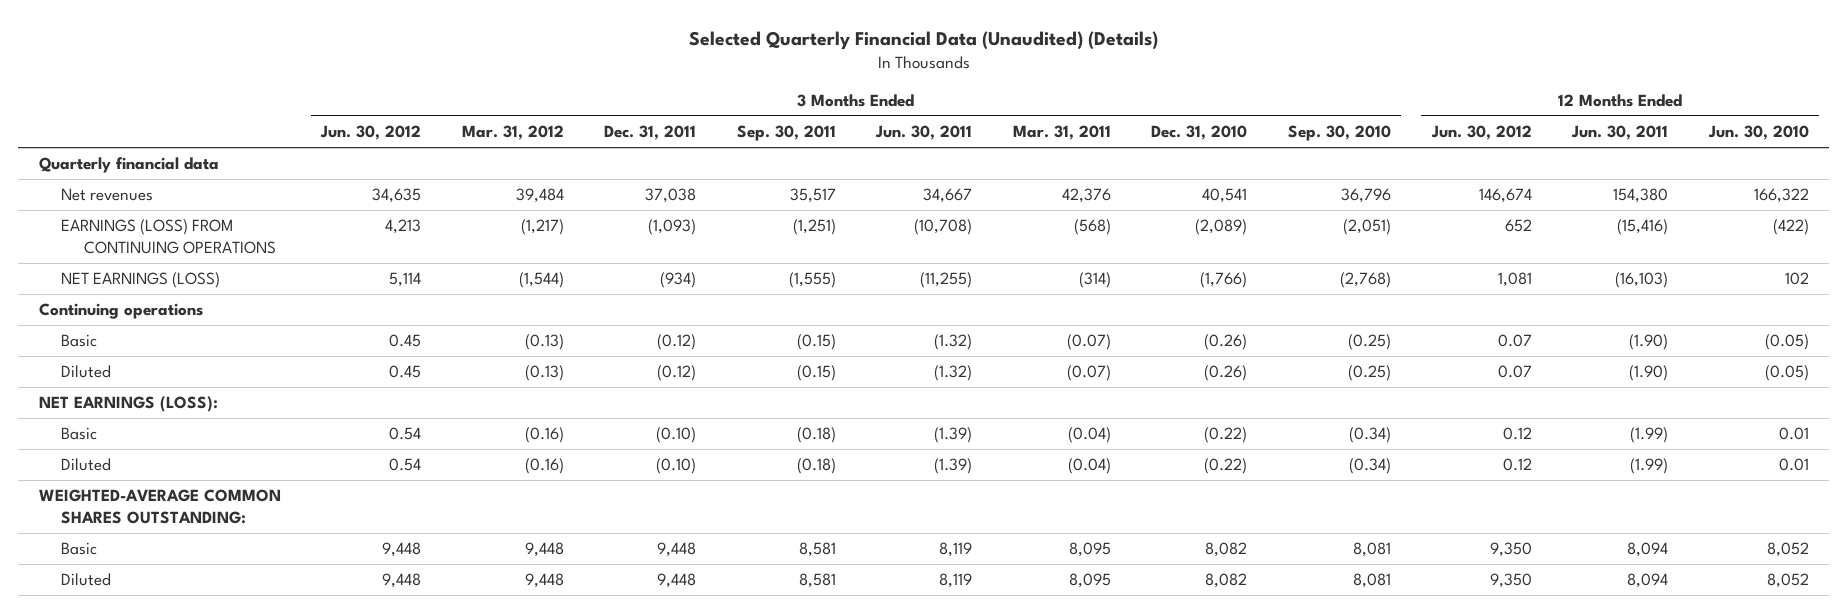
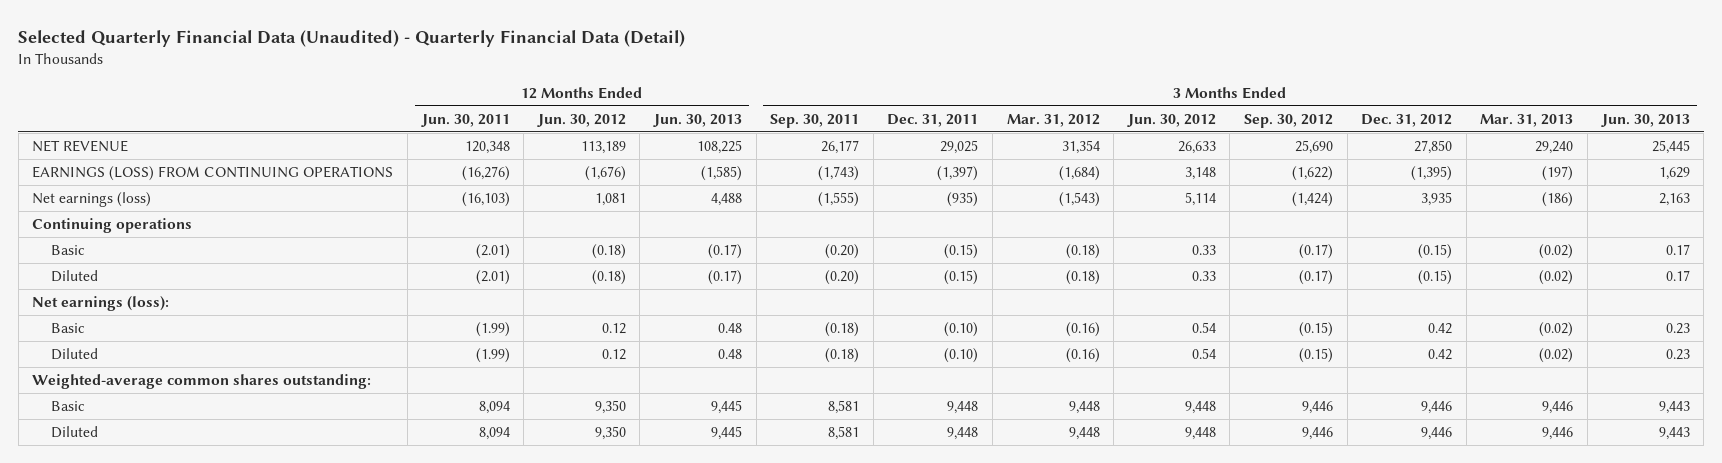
[688,30,1158,50] Selected Quarterly Financial Data (Unaudited) (Details) -> [18,29,686,47] Selected Quarterly Financial Data (Unaudited) - Quarterly Financial Data (Detail)
[875,125,973,141] Jun. 30, 2011 -> none
[1012,125,1111,141] Mar. 31, 2011 -> none
[1151,125,1248,141] Dec. 31, 2010 -> none
[1288,125,1392,142] Sep. 30, 2010 -> none
[1707,125,1809,141] Jun. 30, 2010 -> none
none -> [653,113,743,127] Jun. 30, 2013
none -> [1243,113,1333,128] Sep. 30, 2012
none -> [1361,113,1453,127] Dec. 31, 2012
none -> [1480,113,1574,127] Mar. 31, 2013
none -> [1600,113,1690,127] Jun. 30, 2013
[38,157,219,174] Quarterly financial data -> none
[61,188,154,202] Net revenues -> [32,140,129,153] NET REVENUE
[372,188,422,204] 34,635 -> [1177,141,1216,155] 26,633
[515,188,564,204] 39,484 -> [1061,140,1100,155] 31,354
[645,188,697,204] 37,038 -> [940,140,979,155] 29,025
[789,188,836,204] 35,517 -> [821,140,860,155] 26,177
[1478,188,1532,204] 146,674 -> [580,141,626,155] 113,189
[1613,188,1669,204] 154,380 -> [464,141,510,155] 120,348
[385,219,422,235] 4,213 -> [1184,167,1216,181] 3,148
[520,219,564,236] (1,217) -> [1058,166,1100,182] (1,684)
[648,219,697,236] (1,093) -> [937,166,979,182] (1,397)
[792,219,836,236] (1,251) -> [818,166,860,182] (1,743)
[1504,219,1532,233] 652 -> [584,166,626,182] (1,676)
[1617,219,1669,236] (15,416) -> [461,166,510,182] (16,276)
[61,272,221,289] NET EARNINGS (LOSS) -> [32,192,152,208] Net earnings (loss)
[518,272,564,289] (1,544) -> [1058,192,1100,208] (1,543)
[660,272,697,289] (934) -> [947,192,979,208] (935)
[389,334,422,348] 0.45 -> [1191,245,1216,256] 0.33
[524,334,564,351] (0.13) -> [1065,244,1100,260] (0.18)
[657,334,697,351] (0.12) -> [944,244,979,260] (0.15)
[796,334,836,351] (0.15) -> [825,244,860,260] (0.20)
[1497,334,1532,348] 0.07 -> [591,244,626,260] (0.18)
[1629,334,1669,351] (1.90) -> [475,244,510,260] (2.01)
[389,365,422,379] 0.45 -> [1191,271,1216,282] 0.33
[524,365,564,382] (0.13) -> [1065,270,1100,286] (0.18)
[657,365,697,382] (0.12) -> [944,270,979,286] (0.15)
[796,365,836,382] (0.15) -> [825,270,860,286] (0.20)
[1497,365,1532,379] 0.07 -> [591,270,626,286] (0.18)
[1629,365,1669,382] (1.90) -> [475,270,510,286] (2.01)
[38,396,218,413] NET EARNINGS (LOSS): -> [32,296,170,312] Net earnings (loss):
[38,489,281,524] WEIGHTED-AVERAGE COMMON SHARES OUTSTANDING: -> [32,374,372,390] Weighted-average common shares outstanding:

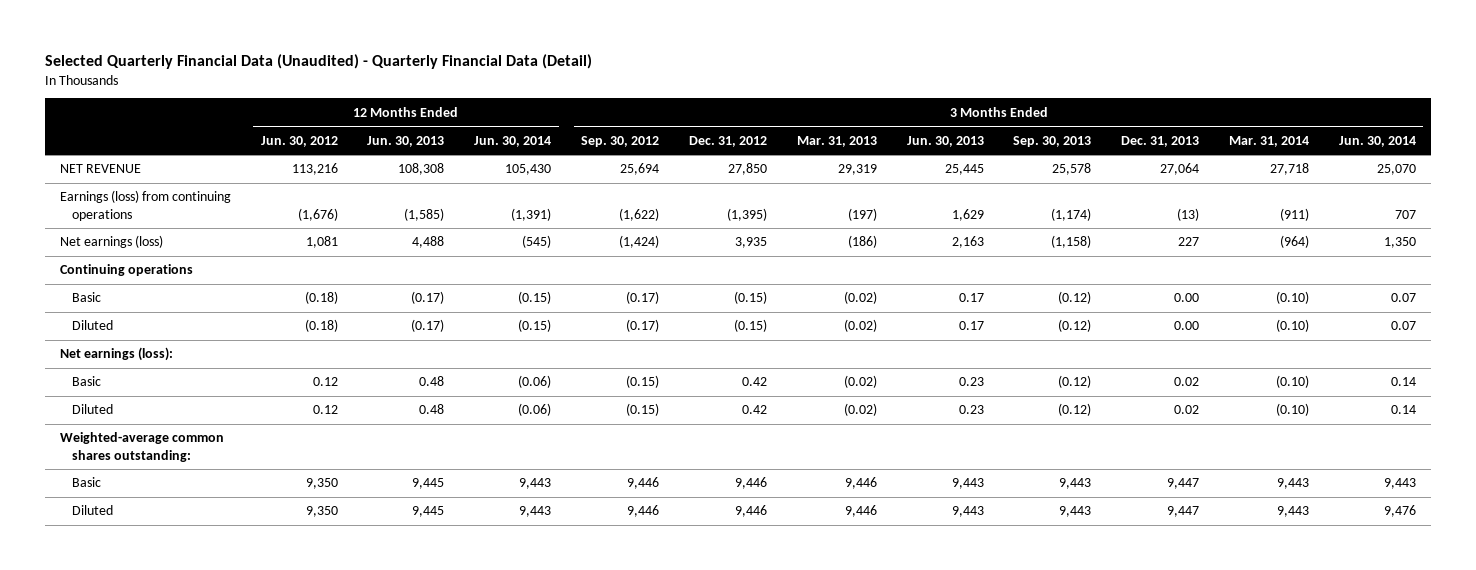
[420,113,510,127] Jun. 30, 2011 -> none
[770,113,860,128] Sep. 30, 2011 -> none
[887,113,979,127] Dec. 31, 2011 -> none
[1006,113,1100,127] Mar. 31, 2012 -> none
[1126,113,1216,127] Jun. 30, 2012 -> none
none -> [474,135,552,147] Jun. 30, 2014
none -> [1013,135,1092,147] Sep. 30, 2013
none -> [1121,135,1200,147] Dec. 31, 2013
none -> [1229,135,1310,147] Mar. 31, 2014
none -> [1339,135,1417,147] Jun. 30, 2014
[580,141,626,155] 113,189 -> [291,163,338,176] 113,216
[697,140,743,155] 108,225 -> [398,163,445,176] 108,308
[1294,140,1333,155] 25,690 -> [620,163,660,176] 25,694
[1535,141,1574,155] 29,240 -> [837,164,877,176] 29,319
[32,166,394,182] EARNINGS (LOSS) FROM CONTINUING OPERATIONS -> [59,190,231,221] Earnings (loss) from continuing operations

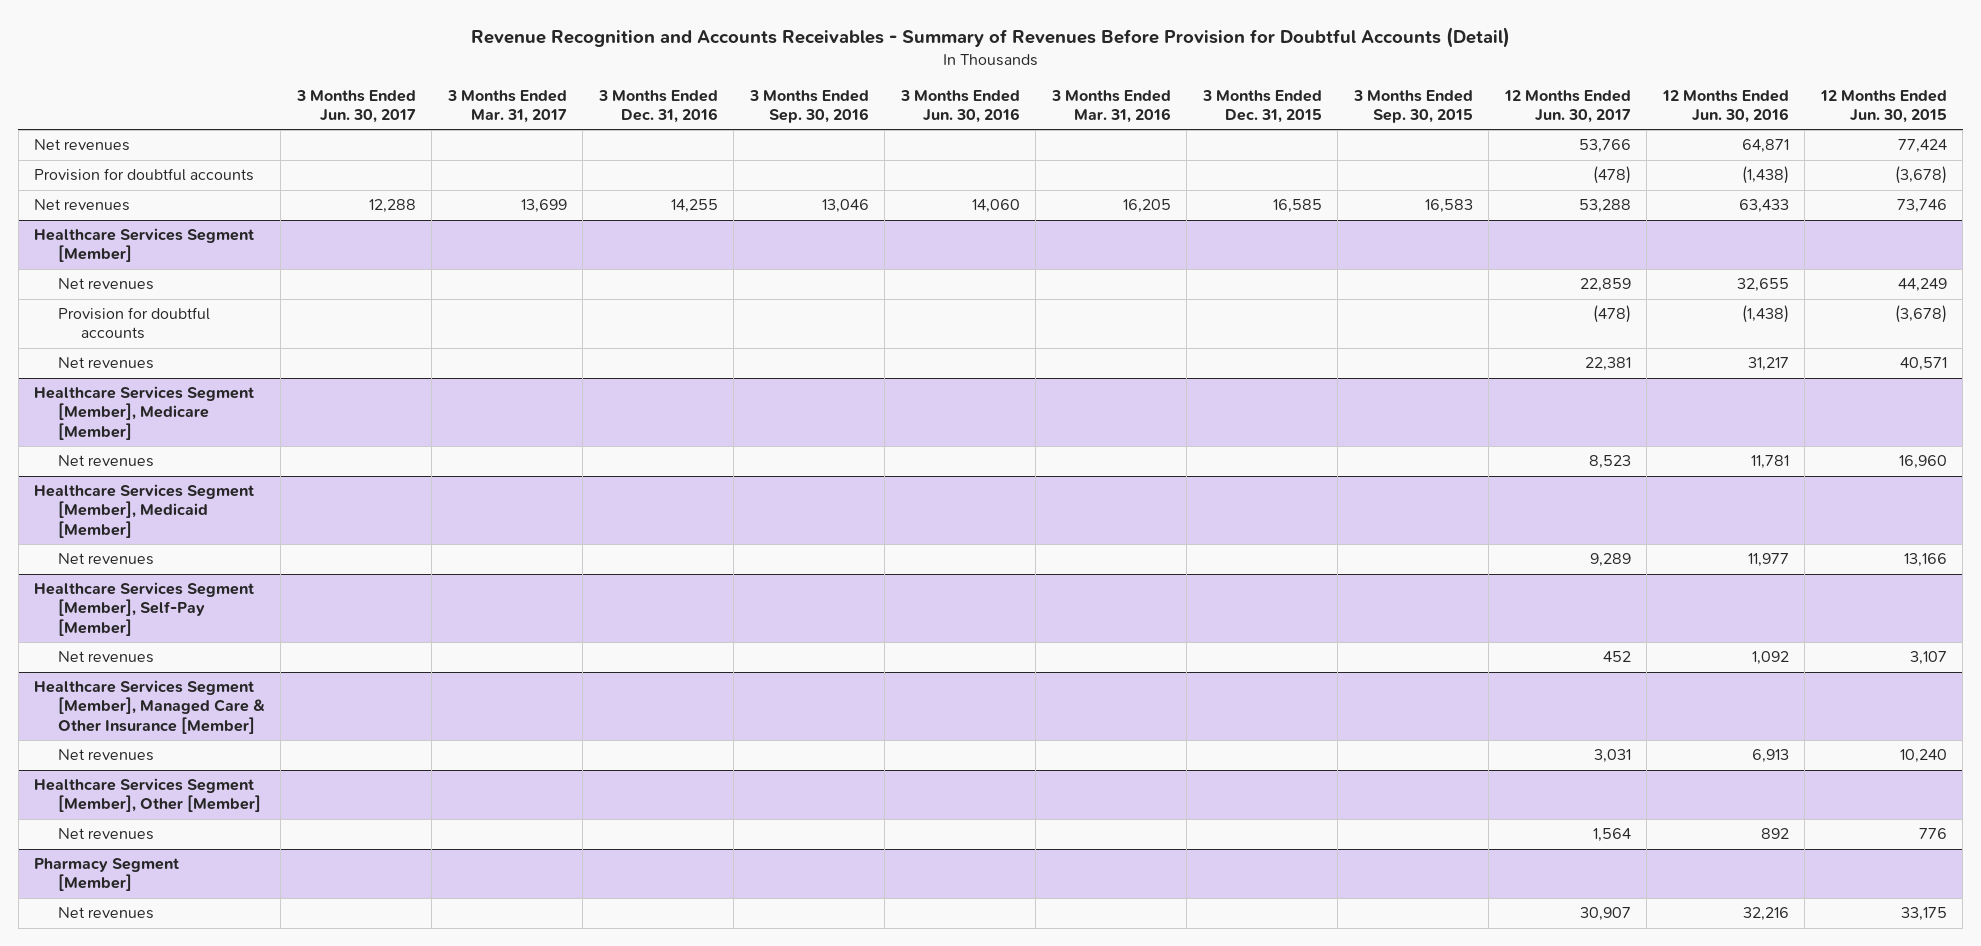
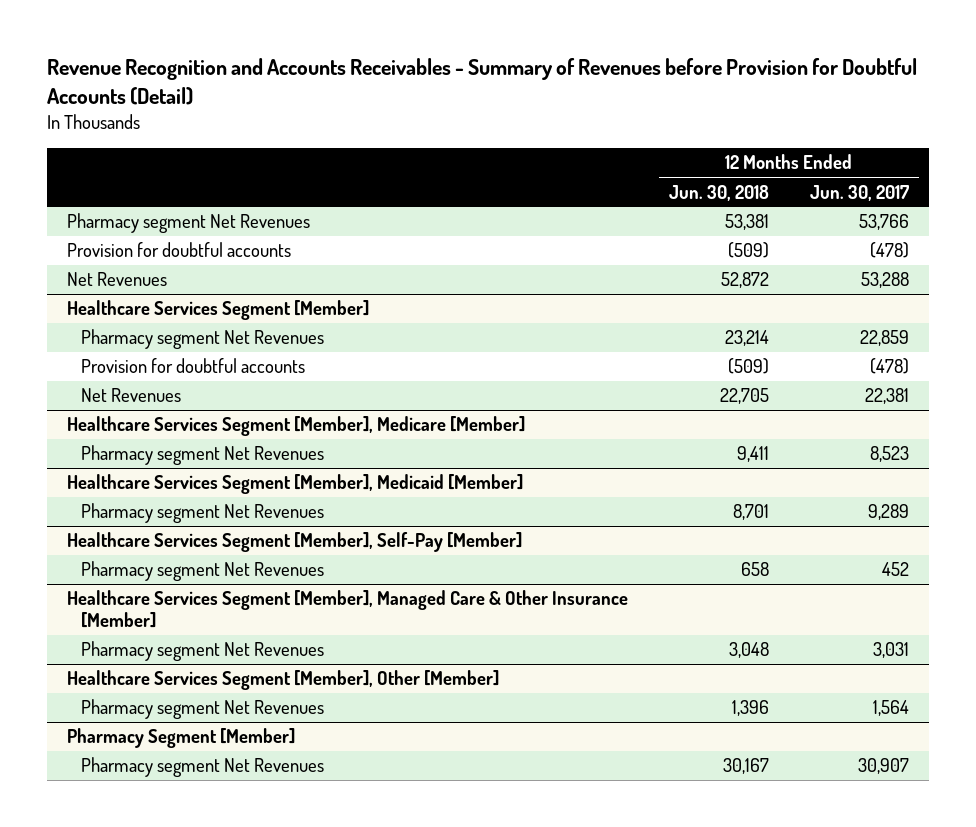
[470,27,1510,49] Revenue Recognition and Accounts Receivables - Summary of Revenues Before Provision for Doubtful Accounts (Detail) -> [46,58,917,106] Revenue Recognition and Accounts Receivables - Summary of Revenues before Provision for Doubtful Accounts (Detail)
[295,89,416,123] 3 Months Ended Jun. 30, 2017 -> none
[446,89,567,123] 3 Months Ended Mar. 31, 2017 -> none
[597,89,718,123] 3 Months Ended Dec. 31, 2016 -> none
[748,89,869,123] 3 Months Ended Sep. 30, 2016 -> none
[899,89,1020,123] 3 Months Ended Jun. 30, 2016 -> none
[1050,89,1171,123] 3 Months Ended Mar. 31, 2016 -> none
[1201,89,1322,123] 3 Months Ended Dec. 31, 2015 -> none
[1352,89,1473,123] 3 Months Ended Sep. 30, 2015 -> none
[1661,89,1789,123] 12 Months Ended Jun. 30, 2016 -> none
[1819,89,1947,123] 12 Months Ended Jun. 30, 2015 -> none
none -> [668,184,769,201] Jun. 30, 2018
[34,139,131,152] Net revenues -> [66,213,310,234] Pharmacy segment Net Revenues
[34,199,131,212] Net revenues -> [66,272,167,287] Net Revenues
[57,278,154,291] Net revenues -> [80,329,324,350] Pharmacy segment Net Revenues
[57,357,154,370] Net revenues -> [80,388,181,403] Net Revenues
[57,455,154,468] Net revenues -> [80,445,324,466] Pharmacy segment Net Revenues
[57,553,154,566] Net revenues -> [80,503,324,524] Pharmacy segment Net Revenues
[57,651,154,664] Net revenues -> [80,561,324,582] Pharmacy segment Net Revenues
[57,749,154,762] Net revenues -> [80,641,324,662] Pharmacy segment Net Revenues
[57,828,154,841] Net revenues -> [80,699,324,720] Pharmacy segment Net Revenues
[57,907,154,920] Net revenues -> [80,757,324,778] Pharmacy segment Net Revenues

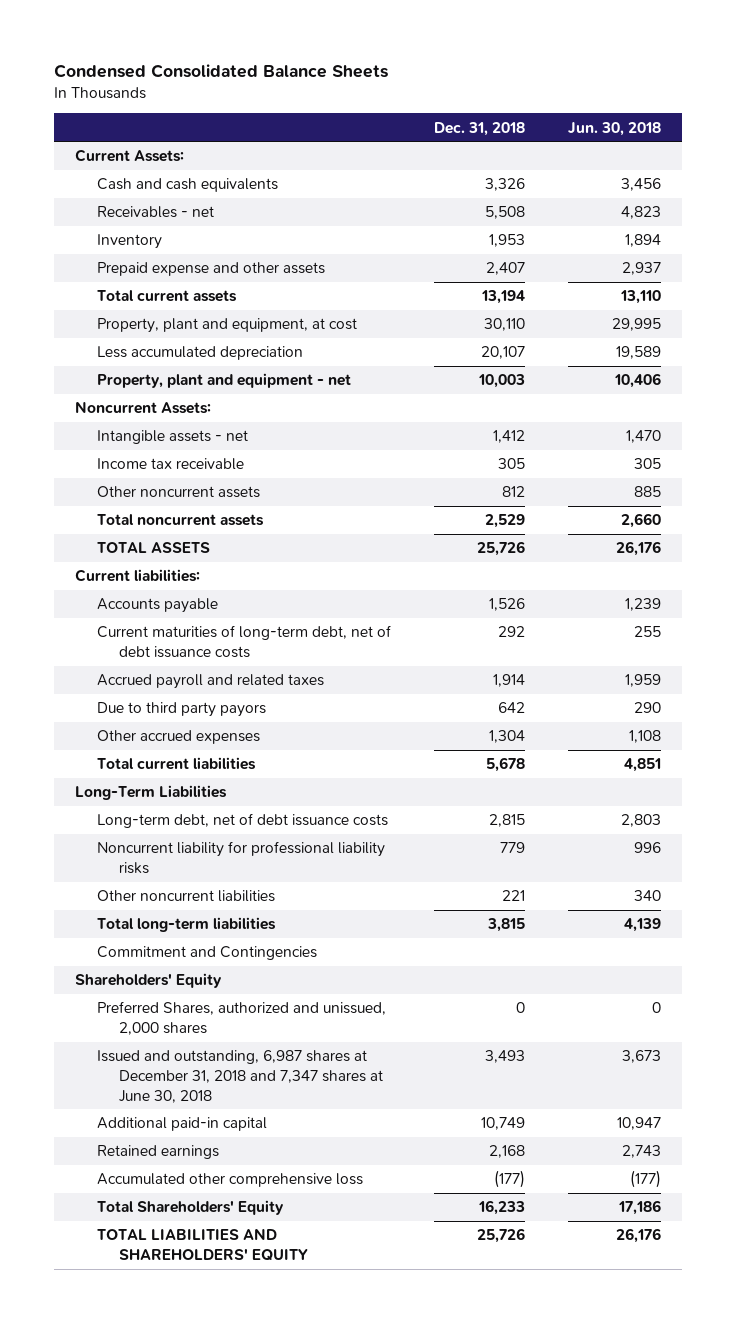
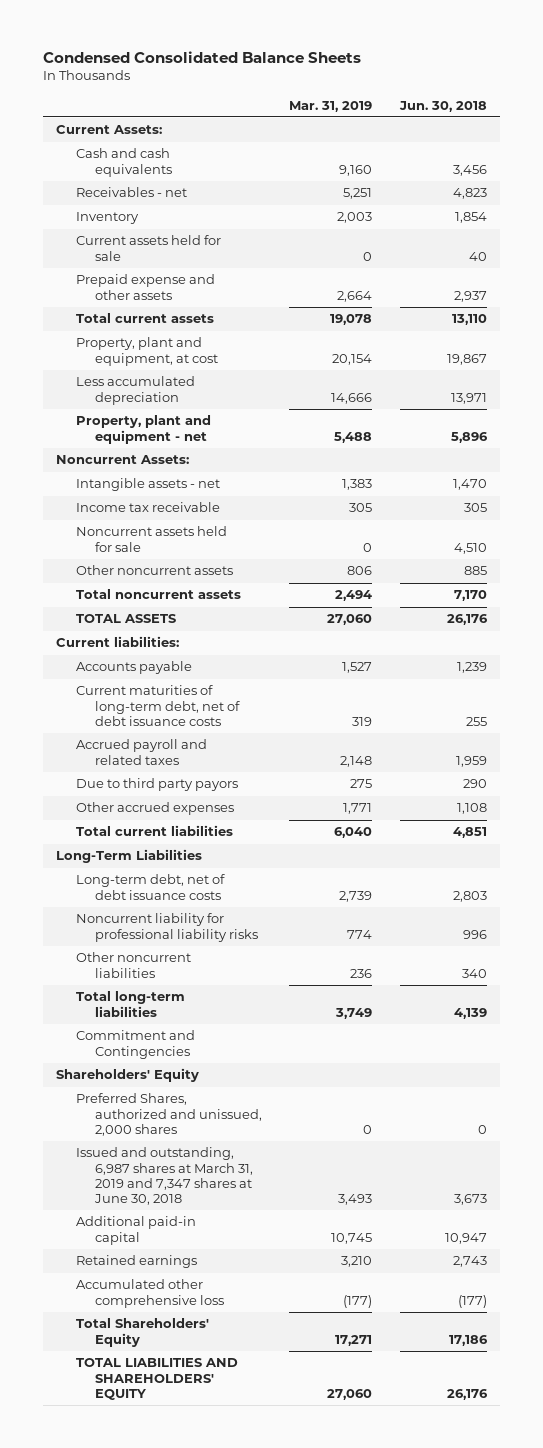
[433,121,525,136] Dec. 31, 2018 -> none
none -> [289,100,373,112] Mar. 31, 2019
[624,234,661,248] 1,894 -> [454,212,487,224] 1,854
none -> [75,235,221,261] Current assets held for sale
[611,318,661,332] 29,995 -> [446,353,487,365] 19,867
[615,346,661,360] 19,589 -> [450,392,487,404] 13,971
[613,373,661,389] 10,406 -> [450,431,488,443] 5,896
none -> [75,526,227,552] Noncurrent assets held for sale
[620,513,661,529] 2,660 -> [453,590,487,602] 7,170
[97,1050,384,1103] Issued and outstanding, 6,987 shares at December 31, 2018 and 7,347 shares at June 30, 2018 -> [75,1147,254,1206] Issued and outstanding, 6,987 shares at March 31, 2019 and 7,347 shares at June 30, 2018

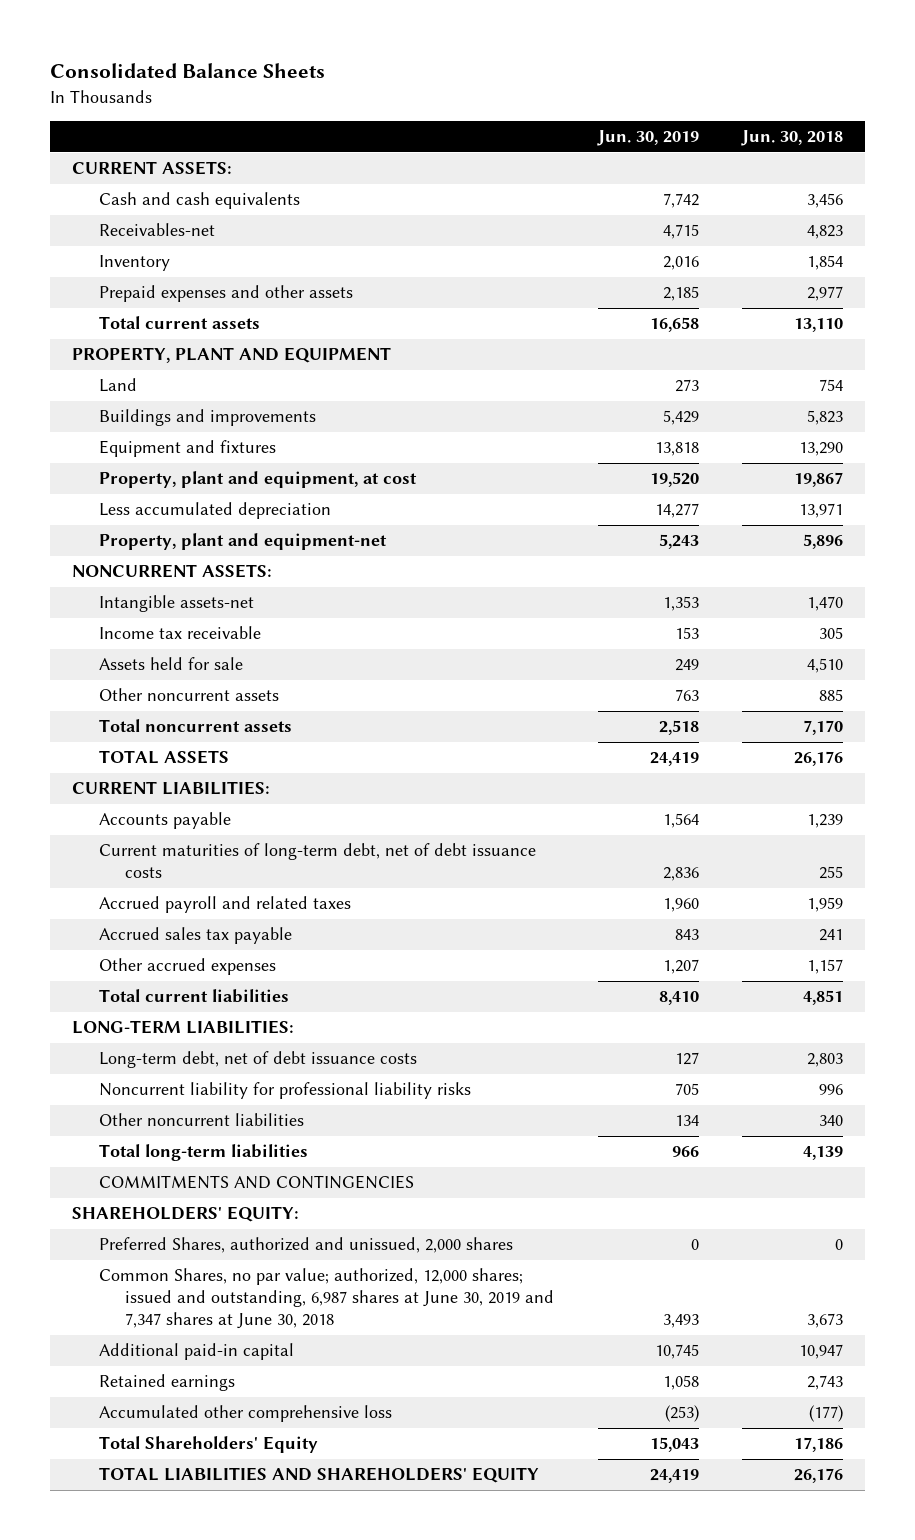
[42,50,361,63] Condensed Consolidated Balance Sheets -> [50,63,326,79] Consolidated Balance Sheets
[289,100,373,112] Mar. 31, 2019 -> none
none -> [596,130,699,147] Jun. 30, 2019
[56,125,163,135] Current Assets: -> [71,161,232,176] CURRENT ASSETS:
[75,187,187,198] Receivables - net -> [98,223,215,237] Receivables-net
[75,235,221,261] Current assets held for sale -> none
[75,274,215,300] Prepaid expense and other assets -> [98,285,353,303] Prepaid expenses and other assets
[453,290,487,302] 2,937 -> [807,286,844,302] 2,977
none -> [71,347,391,364] PROPERTY, PLANT AND EQUIPMENT
none -> [98,378,137,393] Land
none -> [98,409,316,427] Buildings and improvements
none -> [98,440,276,458] Equipment and fixtures
[75,415,211,444] Property, plant and equipment - net -> [98,533,387,551] Property, plant and equipment-net
[56,455,190,465] Noncurrent Assets: -> [71,564,272,579] NONCURRENT ASSETS:
[75,478,220,492] Intangible assets - net -> [98,595,254,613] Intangible assets-net
[75,526,227,552] Noncurrent assets held for sale -> [98,657,243,671] Assets held for sale
[56,636,180,648] Current liabilities: -> [71,781,270,796] CURRENT LIABILITIES:
[75,778,238,792] Due to third party payors -> none
none -> [98,927,292,945] Accrued sales tax payable
[456,803,487,815] 1,108 -> [807,959,844,975] 1,157
[56,849,203,864] Long-Term Liabilities -> [71,1020,294,1035] LONG-TERM LIABILITIES:
[75,1030,195,1059] Commitment and Contingencies -> [98,1175,414,1190] COMMITMENTS AND CONTINGENCIES
[56,1068,200,1083] Shareholders' Equity -> [71,1206,299,1223] SHAREHOLDERS' EQUITY:
[75,1147,254,1206] Issued and outstanding, 6,987 shares at March 31, 2019 and 7,347 shares at June 30, 2018 -> [98,1268,555,1330] Common Shares, no par value; authorized, 12,000 shares; issued and outstanding, 6,987 shares at June 30, 2019 and 7,347 shares at June 30, 2018

